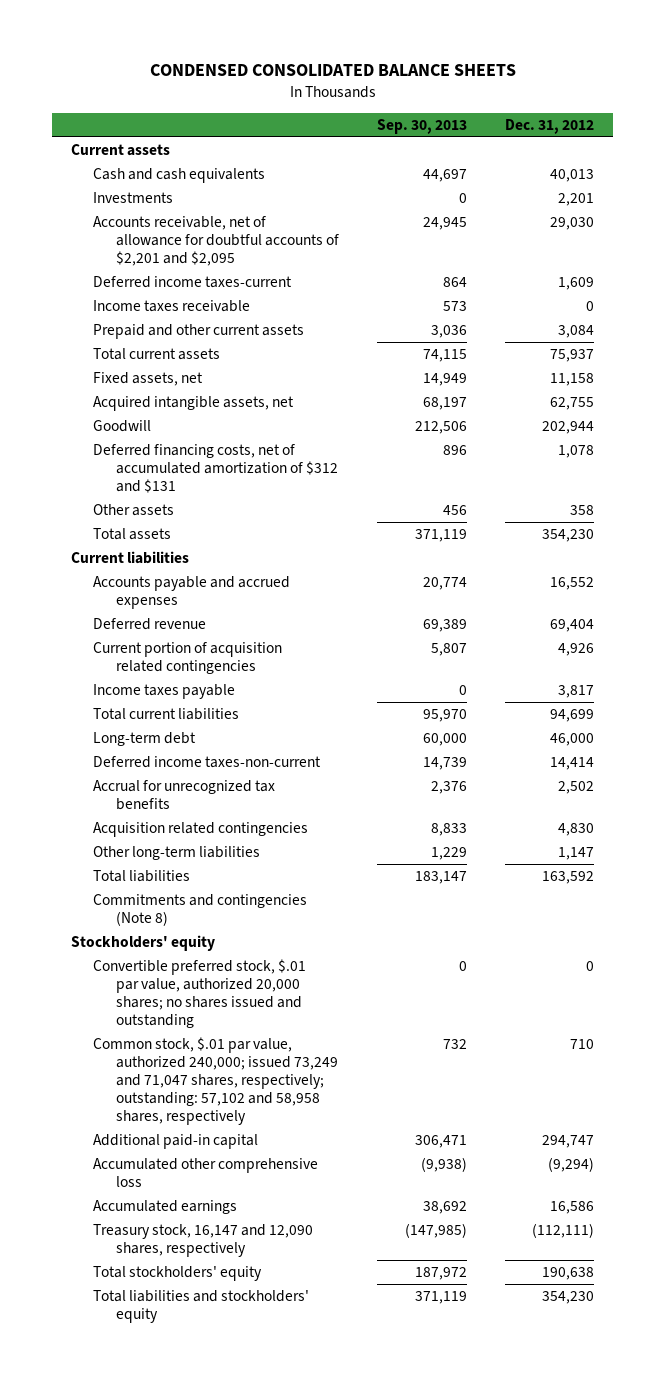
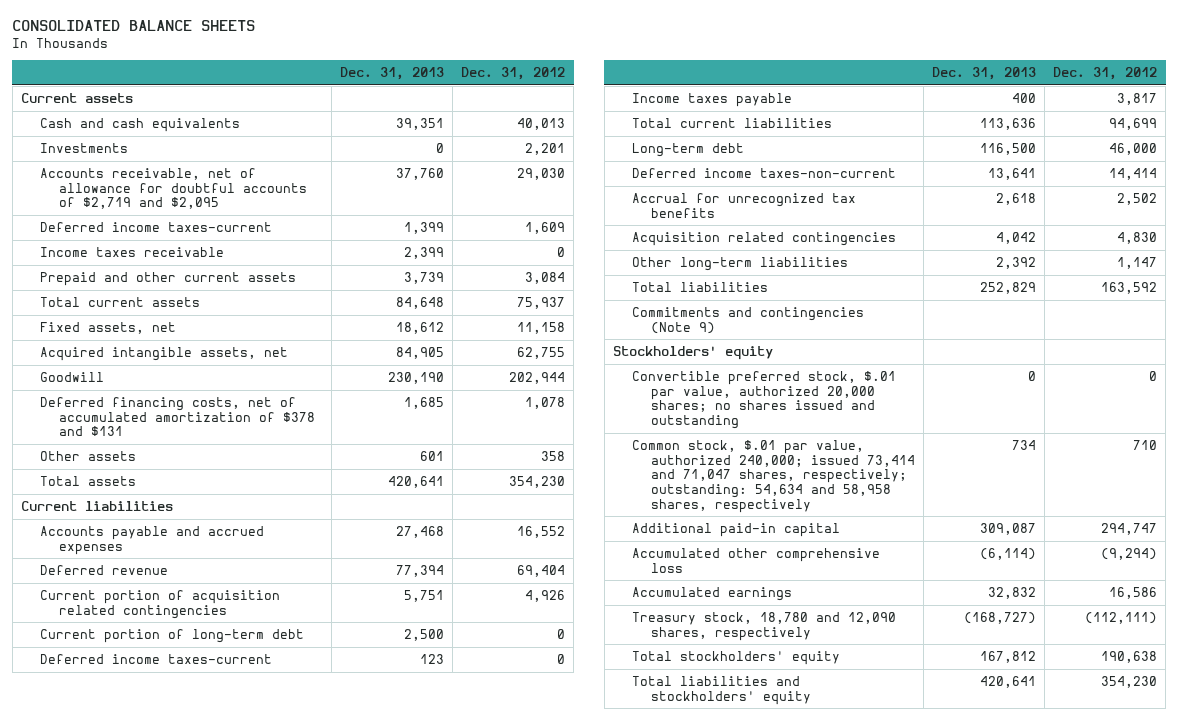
[149,64,516,77] CONDENSED CONSOLIDATED BALANCE SHEETS -> [12,20,256,32] CONSOLIDATED BALANCE SHEETS
[376,119,467,135] Sep. 30, 2013 -> none
none -> [339,67,444,81] Dec. 31, 2013
[93,216,339,267] Accounts receivable, net of allowance for doubtful accounts of $2,201 and $2,095 -> [39,167,307,210] Accounts receivable, net of allowance for doubtful accounts of $2,719 and $2,095
[93,444,338,494] Deferred financing costs, net of accumulated amortization of $312 and $131 -> [39,396,315,437] Deferred financing costs, net of accumulated amortization of $378 and $131
none -> [39,628,304,643] Current portion of long-term debt
none -> [39,653,272,664] Deferred income taxes-current
[93,894,308,927] Commitments and contingencies (Note 8) -> [631,306,864,334] Commitments and contingencies (Note 9)
[93,1037,338,1126] Common stock, $.01 par value, authorized 240,000; issued 73,249 and 71,047 shares, respectively; outstanding: 57,102 and 58,958 shares, respectively -> [631,439,915,513] Common stock, $.01 par value, authorized 240,000; issued 73,414 and 71,047 shares, respectively; outstanding: 54,634 and 58,958 shares, respectively
[93,1224,314,1258] Treasury stock, 16,147 and 12,090 shares, respectively -> [631,611,896,641] Treasury stock, 18,780 and 12,090 shares, respectively

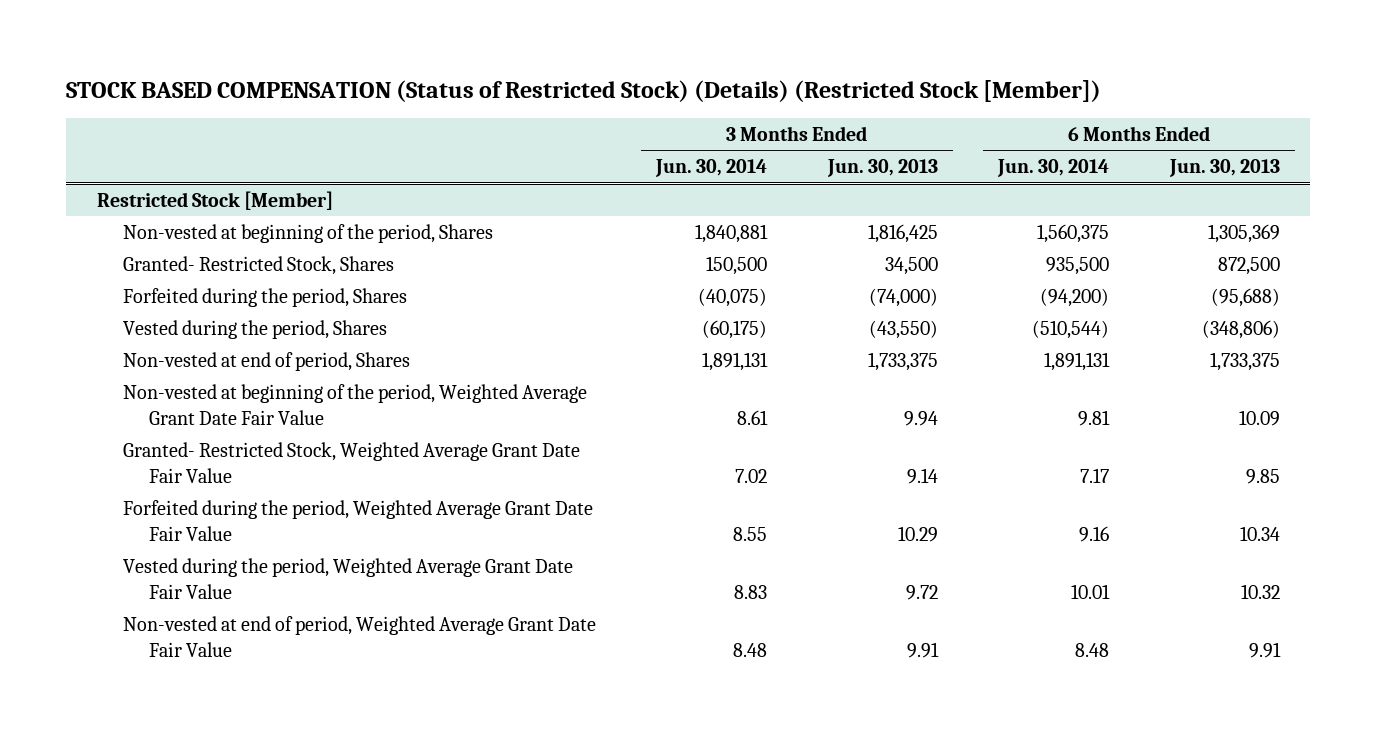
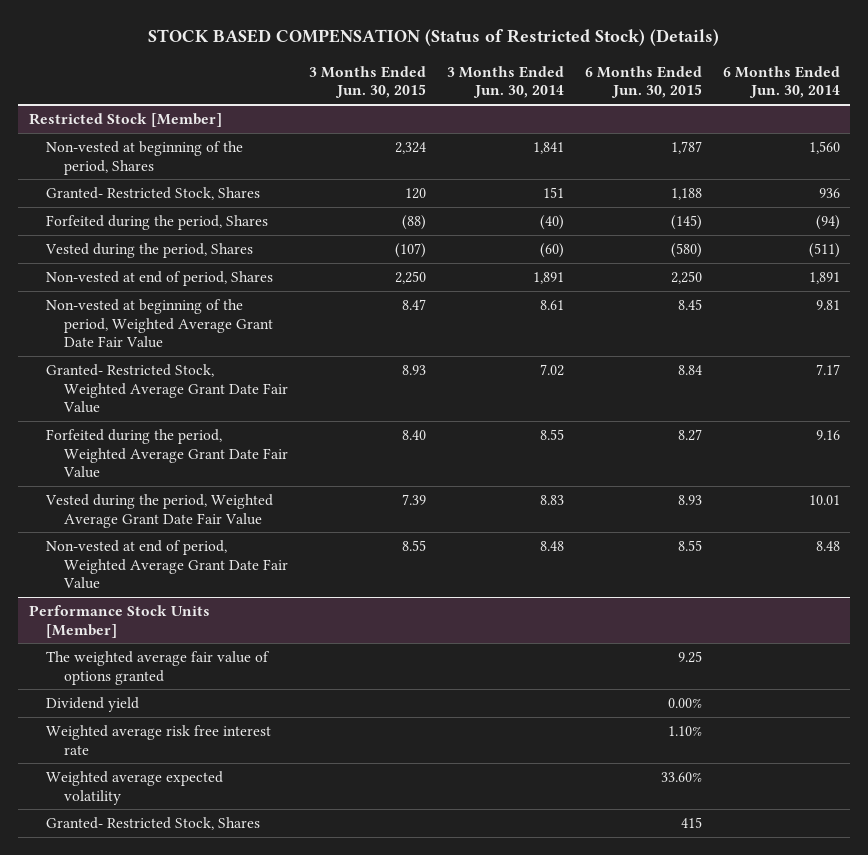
[66,79,1102,102] STOCK BASED COMPENSATION (Status of Restricted Stock) (Details) (Restricted Stock [Member]) -> [148,29,720,47] STOCK BASED COMPENSATION (Status of Restricted Stock) (Details)
[826,159,938,178] Jun. 30, 2013 -> none
[1169,159,1281,178] Jun. 30, 2013 -> none
none -> [308,65,426,99] 3 Months Ended Jun. 30, 2015
none -> [584,65,702,99] 6 Months Ended Jun. 30, 2015
[695,224,769,244] 1,840,881 -> [532,141,564,154] 1,841
[1037,224,1110,244] 1,560,375 -> [808,140,840,154] 1,560
[706,256,768,276] 150,500 -> [542,186,564,198] 151
[1046,257,1110,276] 935,500 -> [818,187,840,198] 936
[698,288,768,308] (40,075) -> [539,214,564,230] (40)
[1040,288,1110,308] (94,200) -> [815,214,840,230] (94)
[702,320,768,340] (60,175) -> [539,242,564,258] (60)
[1032,320,1110,340] (510,544) -> [808,242,840,258] (511)
[702,352,769,372] 1,891,131 -> [532,271,564,284] 1,891
[1044,352,1111,372] 1,891,131 -> [808,271,840,284] 1,891
none -> [28,604,210,638] Performance Stock Units [Member]
none -> [46,650,271,685] The weighted average fair value of options granted
none -> [46,696,140,712] Dividend yield
none -> [46,724,272,755] Weighted average risk free interest rate
none -> [46,770,224,805] Weighted average expected volatility
none -> [46,816,261,830] Granted- Restricted Stock, Shares

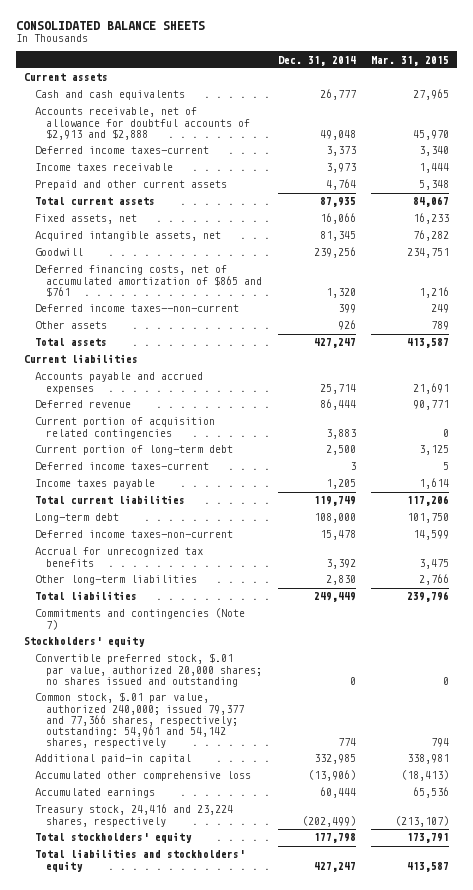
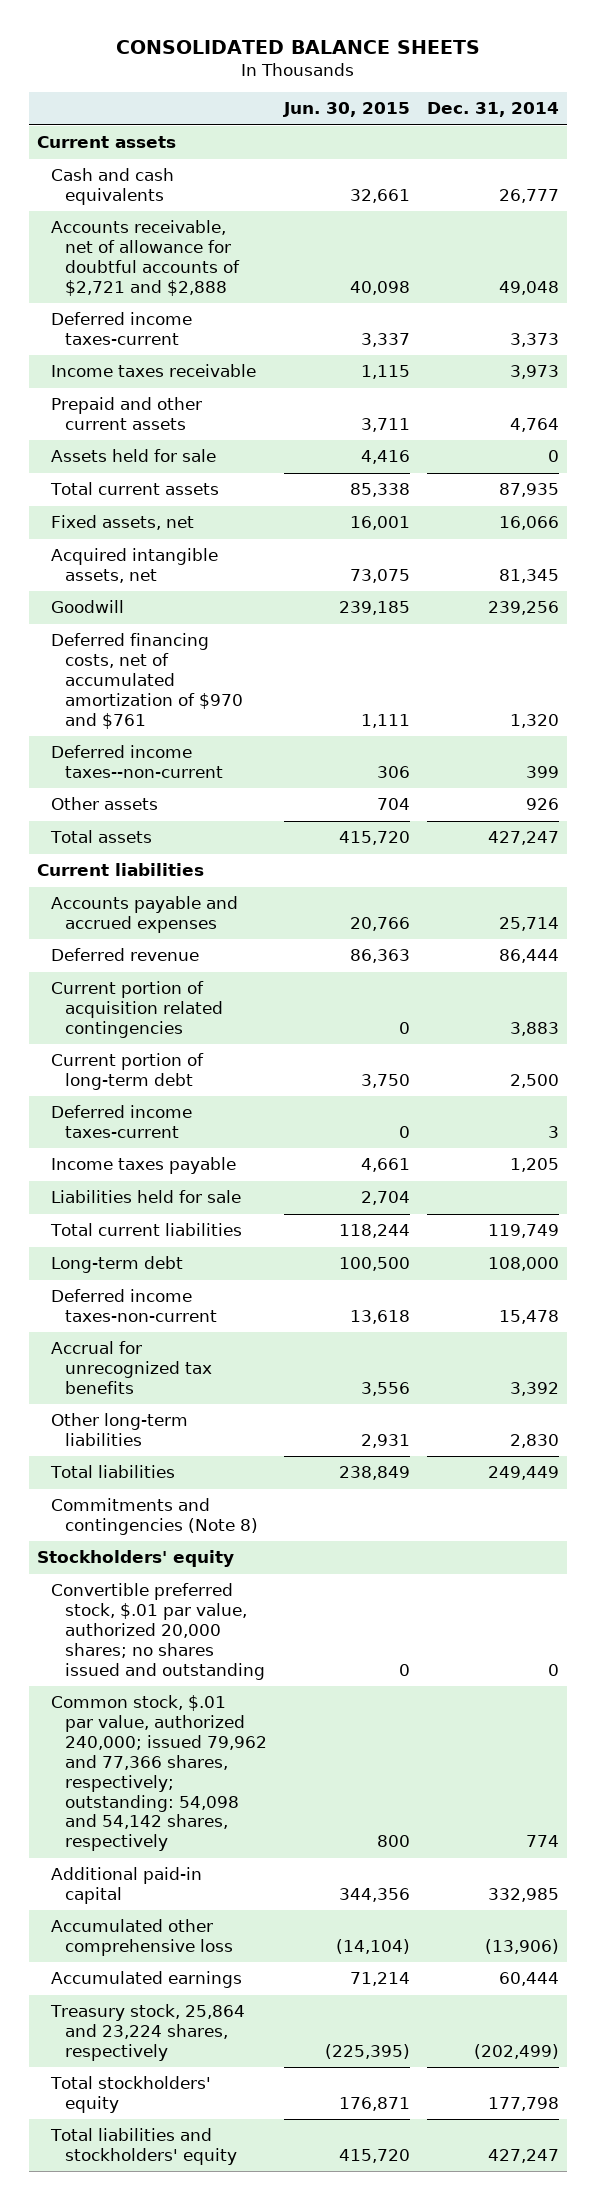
[371,55,450,66] Mar. 31, 2015 -> none
none -> [282,102,410,118] Jun. 30, 2015
[35,107,251,140] Accounts receivable, net of allowance for doubtful accounts of $2,913 and $2,888 -> [51,220,241,296] Accounts receivable, net of allowance for doubtful accounts of $2,721 and $2,888
none -> [51,449,217,463] Assets held for sale
[35,265,263,297] Deferred financing costs, net of accumulated amortization of $865 and $761 -> [51,633,244,729] Deferred financing costs, net of accumulated amortization of $970 and $761
none -> [51,1190,242,1204] Liabilities held for sale
[35,608,246,630] Commitments and contingencies (Note 7) -> [51,1498,259,1536] Commitments and contingencies (Note 8)
[35,692,245,748] Common stock, $.01 par value, authorized 240,000; issued 79,377 and 77,366 shares, respectively; outstanding: 54,961 and 54,142 shares, respectively -> [51,1695,268,1852] Common stock, $.01 par value, authorized 240,000; issued 79,962 and 77,366 shares, respectively; outstanding: 54,098 and 54,142 shares, respectively
[35,804,234,827] Treasury stock, 24,416 and 23,224 shares, respectively -> [50,2004,246,2061] Treasury stock, 25,864 and 23,224 shares, respectively

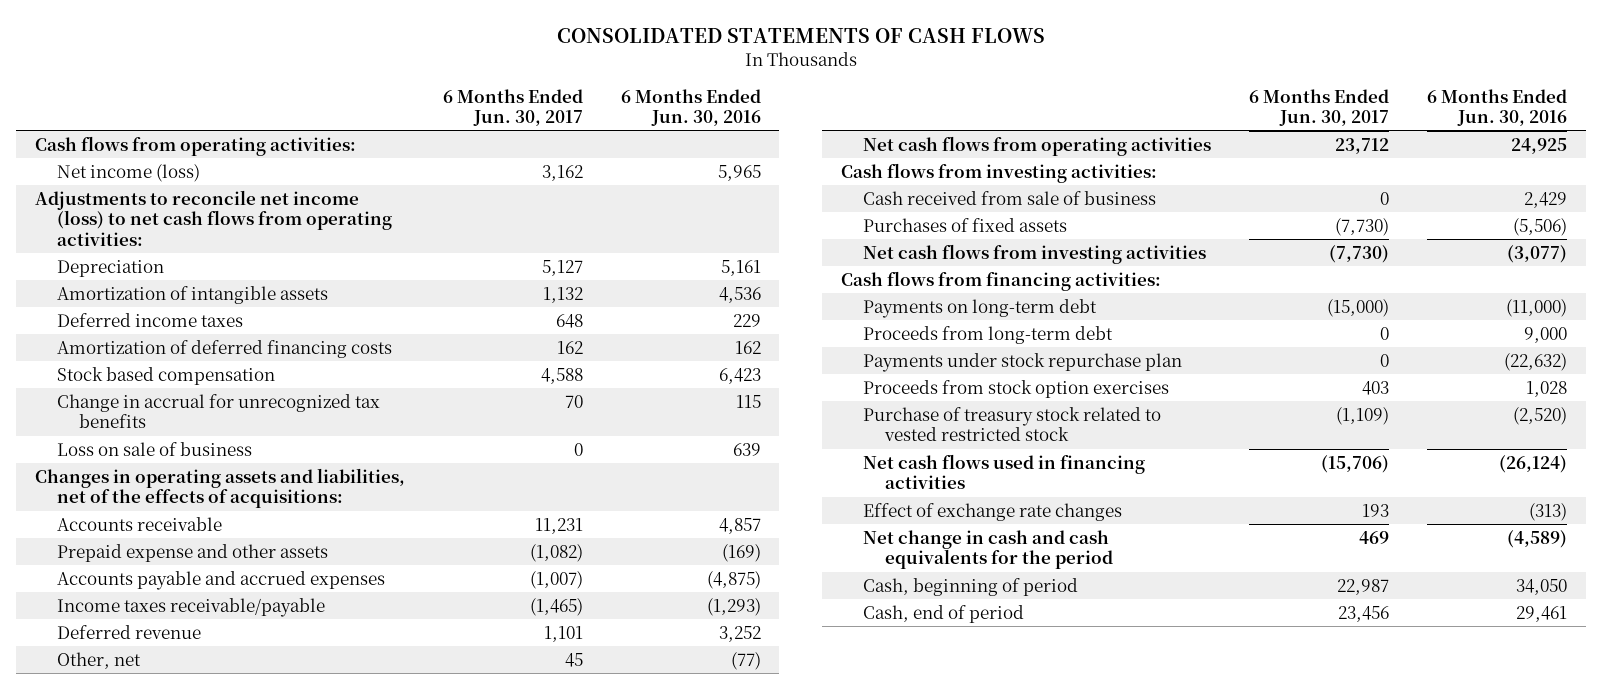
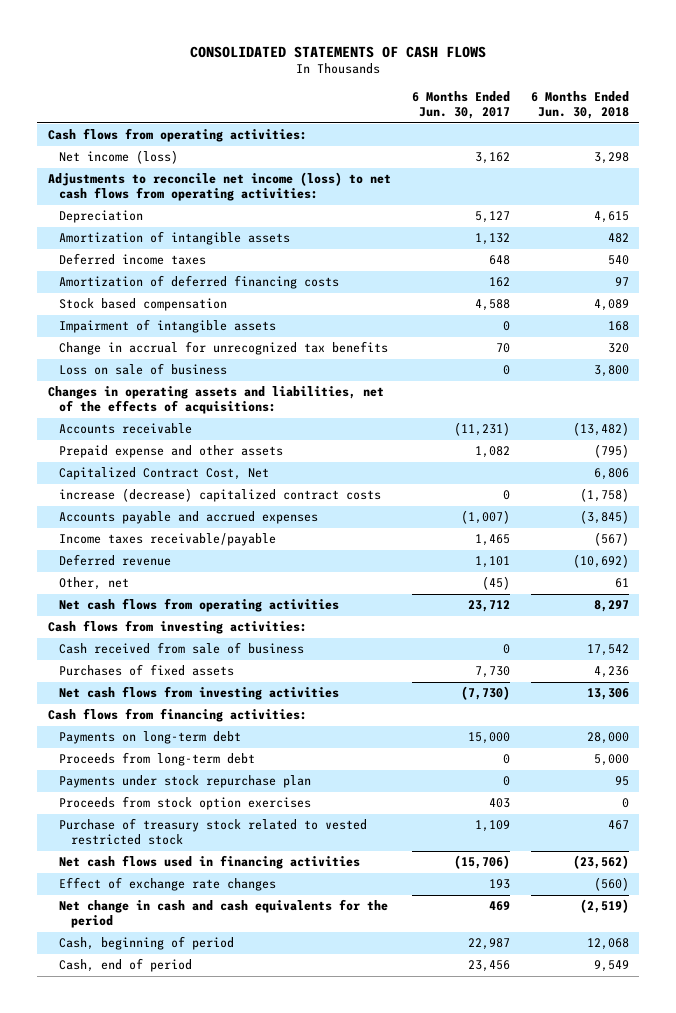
[620,88,761,127] 6 Months Ended Jun. 30, 2016 -> none
none -> [530,91,629,119] 6 Months Ended Jun. 30, 2018
none -> [59,319,277,334] Impairment of intangible assets
[534,517,583,534] 11,231 -> [453,422,510,437] (11,231)
[529,543,583,562] (1,082) -> [474,446,510,459] 1,082
none -> [59,467,270,481] Capitalized Contract Cost, Net
none -> [59,488,382,503] increase (decrease) capitalized contract costs
[529,597,583,616] (1,465) -> [474,534,510,547] 1,465
[564,652,583,667] 45 -> [481,576,510,591] (45)
[1334,217,1389,236] (7,730) -> [474,666,510,679] 7,730
[1326,298,1389,317] (15,000) -> [467,732,510,745] 15,000
[1335,406,1389,425] (1,109) -> [474,820,510,833] 1,109

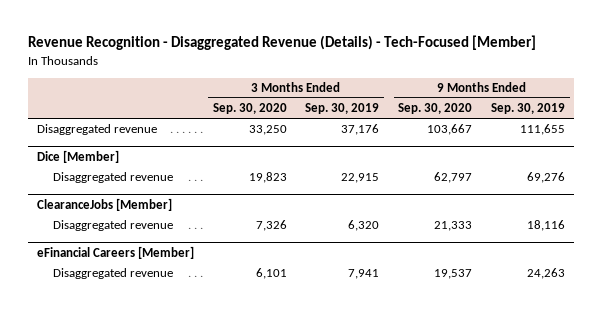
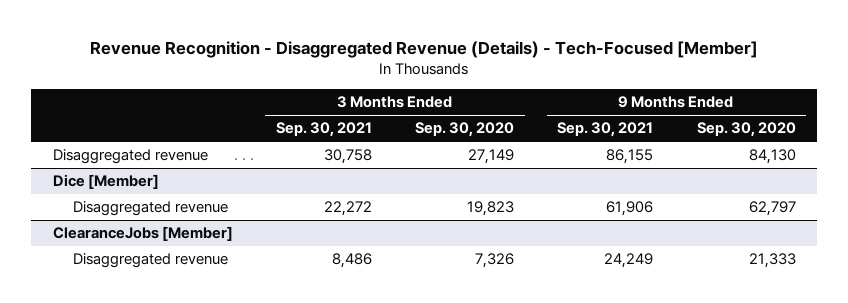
[305,103,380,115] Sep. 30, 2019 -> none
[490,103,565,115] Sep. 30, 2019 -> none
none -> [275,122,372,138] Sep. 30, 2021
none -> [557,122,654,138] Sep. 30, 2021
[248,125,287,136] 33,250 -> [468,149,515,165] 27,149
[427,124,473,136] 103,667 -> [748,149,796,165] 84,130
[36,246,194,260] eFinancial Careers [Member] -> none
[53,268,174,280] Disaggregated revenue -> none

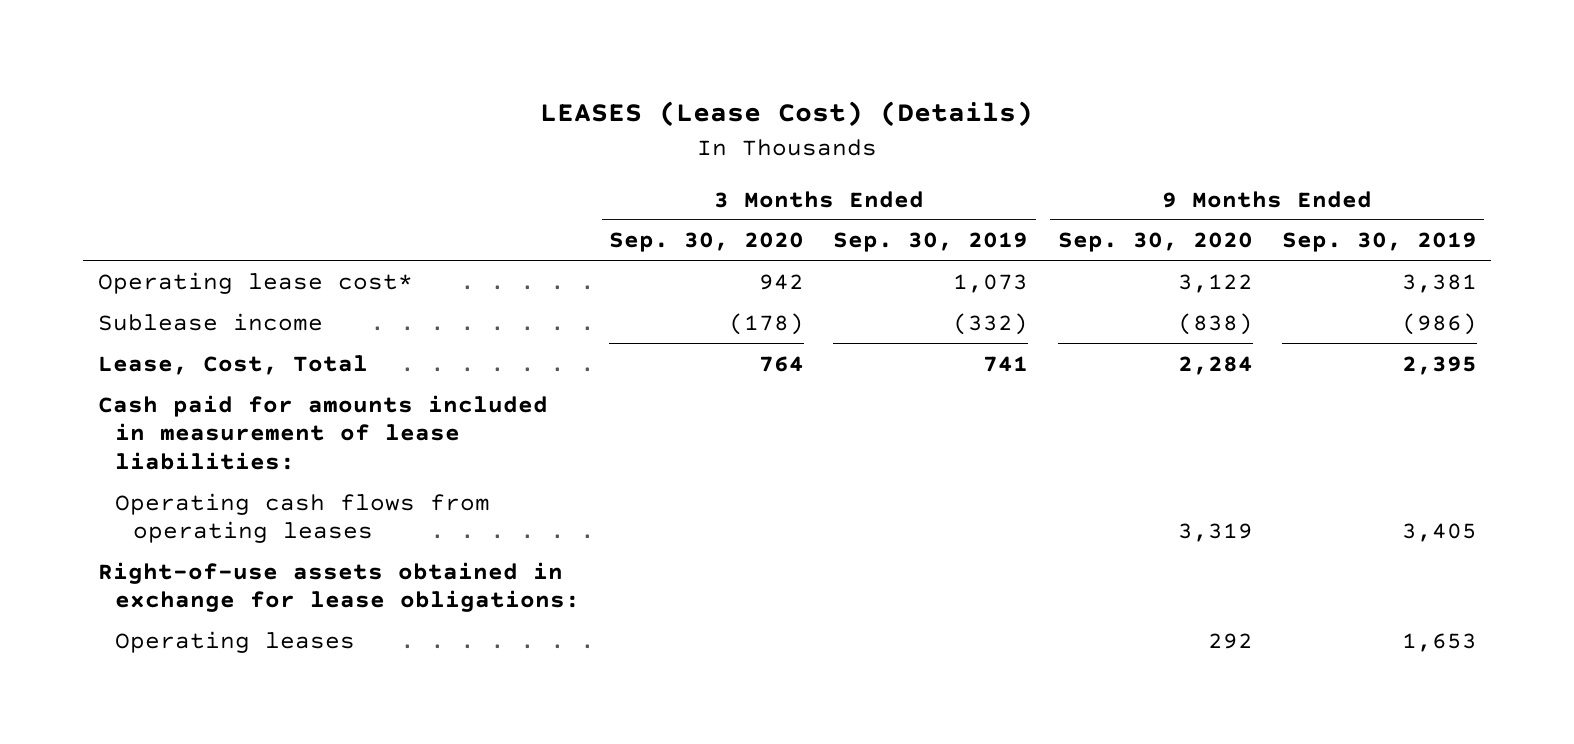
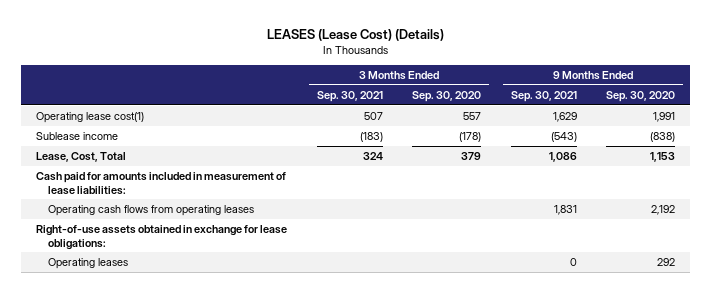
[833,232,1029,253] Sep. 30, 2019 -> none
[1281,232,1477,253] Sep. 30, 2019 -> none
none -> [316,90,383,102] Sep. 30, 2021
none -> [510,90,577,102] Sep. 30, 2021
[97,271,413,294] Operating lease cost* -> [35,112,144,124] Operating lease cost(1)
[759,273,805,290] 942 -> [463,112,482,121] 557
[1177,273,1253,293] 3,122 -> [653,112,676,123] 1,991
[759,355,805,372] 764 -> [461,152,482,161] 379
[1177,355,1253,375] 2,284 -> [650,152,676,163] 1,153
[1177,523,1253,543] 3,319 -> [651,205,676,216] 2,192

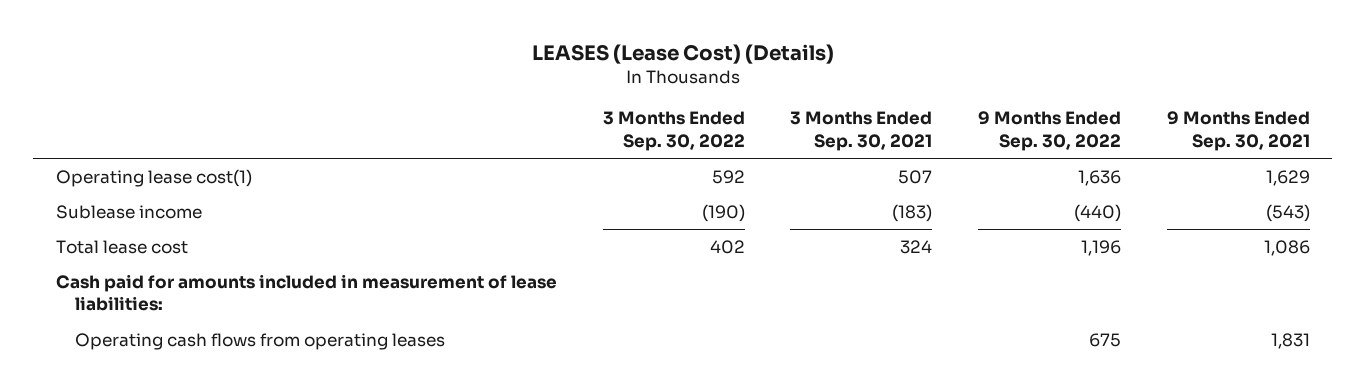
[412,90,482,102] Sep. 30, 2020 -> none
[606,90,676,102] Sep. 30, 2020 -> none
none -> [602,111,745,151] 3 Months Ended Sep. 30, 2022
none -> [977,111,1121,151] 9 Months Ended Sep. 30, 2022
[35,152,126,163] Lease, Cost, Total -> [56,240,189,255] Total lease cost
[35,225,287,250] Right-of-use assets obtained in exchange for lease obligations: -> none
[47,258,128,270] Operating leases -> none

